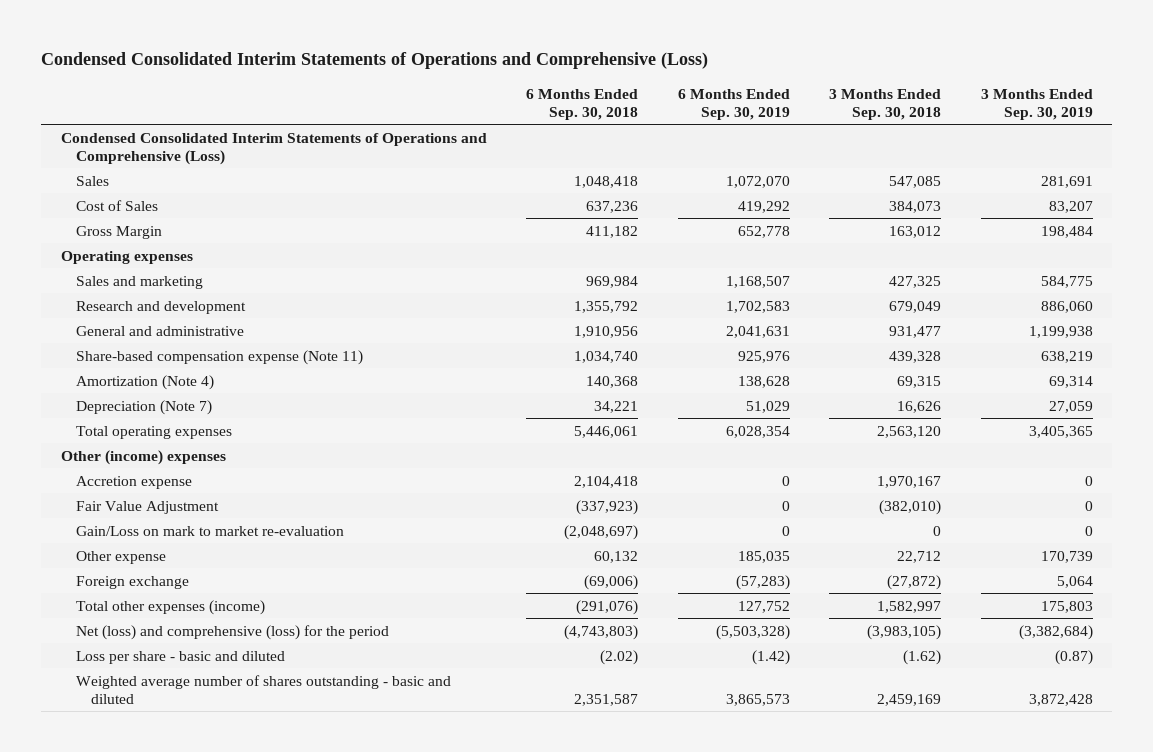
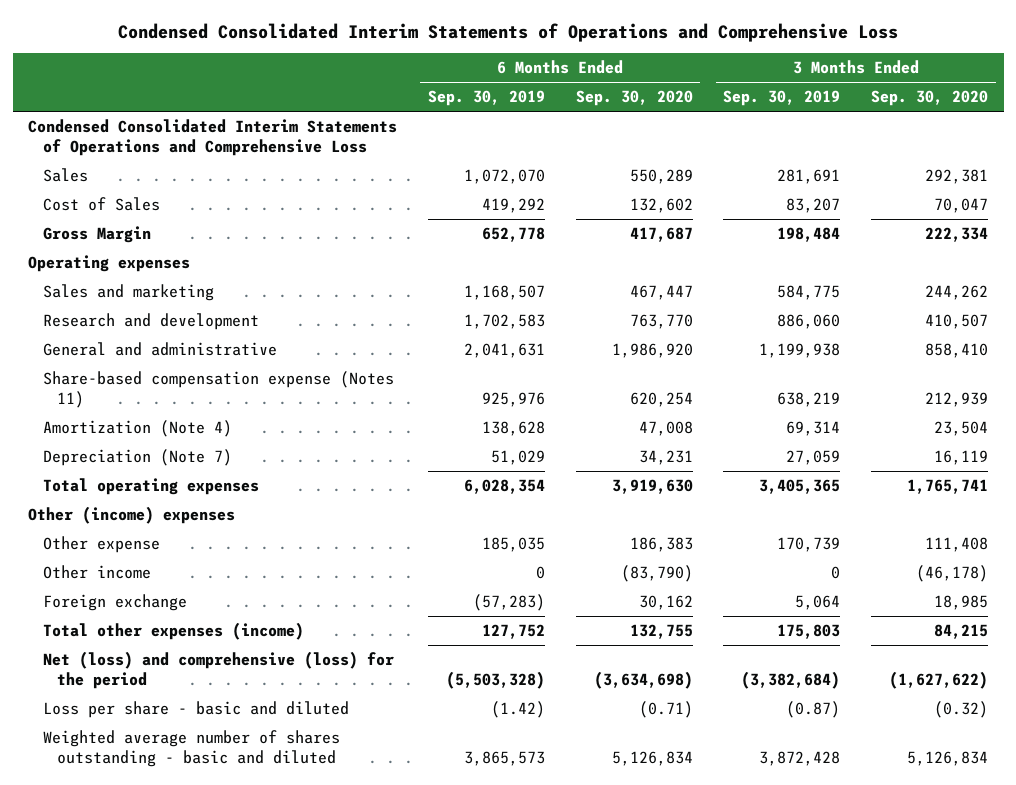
[41,52,709,70] Condensed Consolidated Interim Statements of Operations and Comprehensive (Loss) -> [118,22,899,42] Condensed Consolidated Interim Statements of Operations and Comprehensive Loss
[526,88,639,120] 6 Months Ended Sep. 30, 2018 -> none
[829,88,942,120] 3 Months Ended Sep. 30, 2018 -> none
none -> [575,90,693,107] Sep. 30, 2020
none -> [871,90,989,107] Sep. 30, 2020
[60,132,487,165] Condensed Consolidated Interim Statements of Operations and Comprehensive (Loss) -> [28,119,398,157] Condensed Consolidated Interim Statements of Operations and Comprehensive Loss
[76,349,364,365] Share-based compensation expense (Note 11) -> [42,371,394,409] Share-based compensation expense (Notes 11)
[76,475,193,489] Accretion expense -> none
[76,500,220,514] Fair Value Adjustment -> none
[76,525,345,536] Gain/Loss on mark to market re-evaluation -> none
none -> [42,565,151,580] Other income

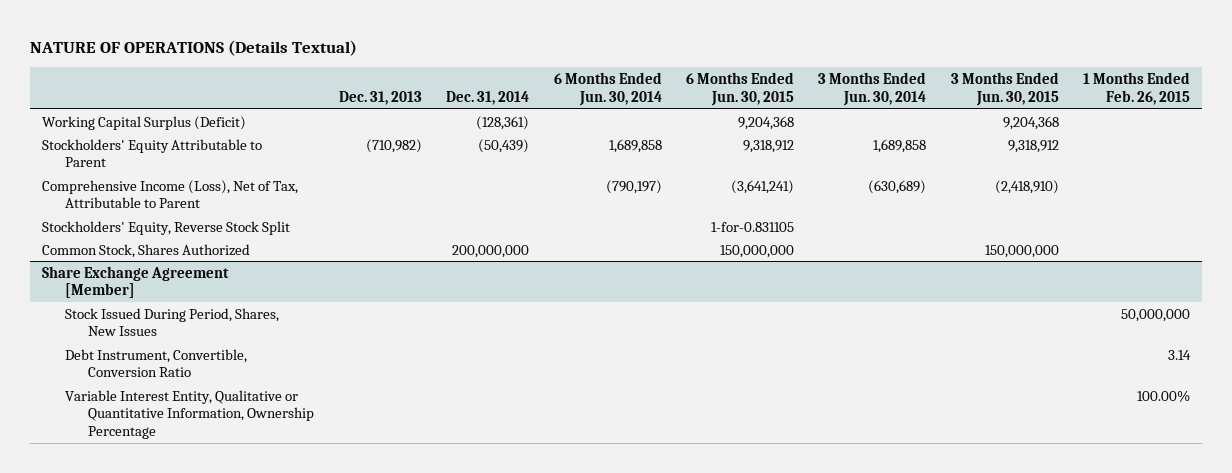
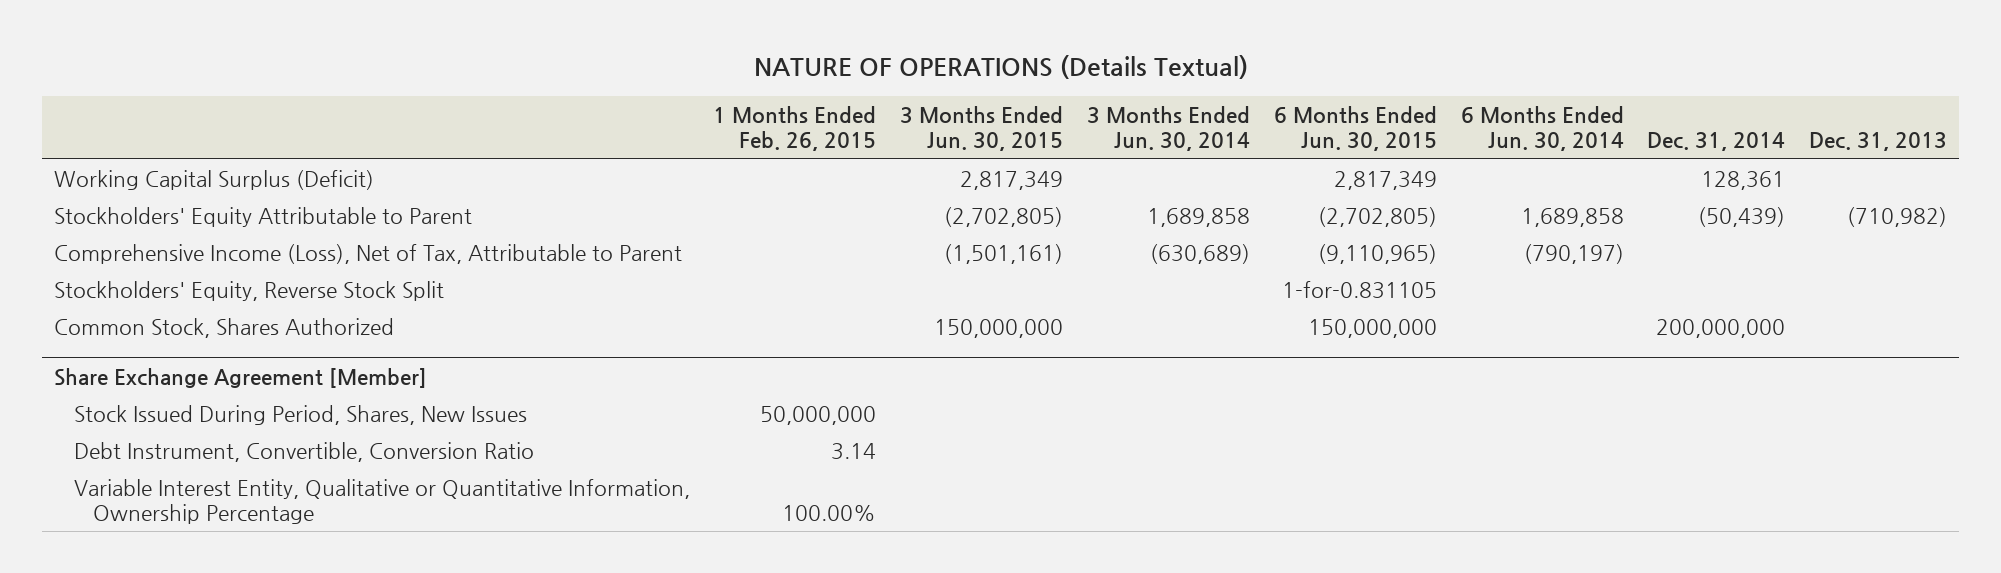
[476,115,530,130] (128,361) -> [1701,171,1786,191] 128,361
[738,115,795,130] 9,204,368 -> [1333,171,1437,191] 2,817,349
[1002,115,1059,130] 9,204,368 -> [960,171,1064,191] 2,817,349
[743,139,795,153] 9,318,912 -> [1317,207,1437,228] (2,702,805)
[1007,139,1059,153] 9,318,912 -> [944,207,1064,228] (2,702,805)
[731,179,795,194] (3,641,241) -> [1317,244,1437,265] (9,110,965)
[994,179,1059,194] (2,418,910) -> [944,244,1064,265] (1,501,161)

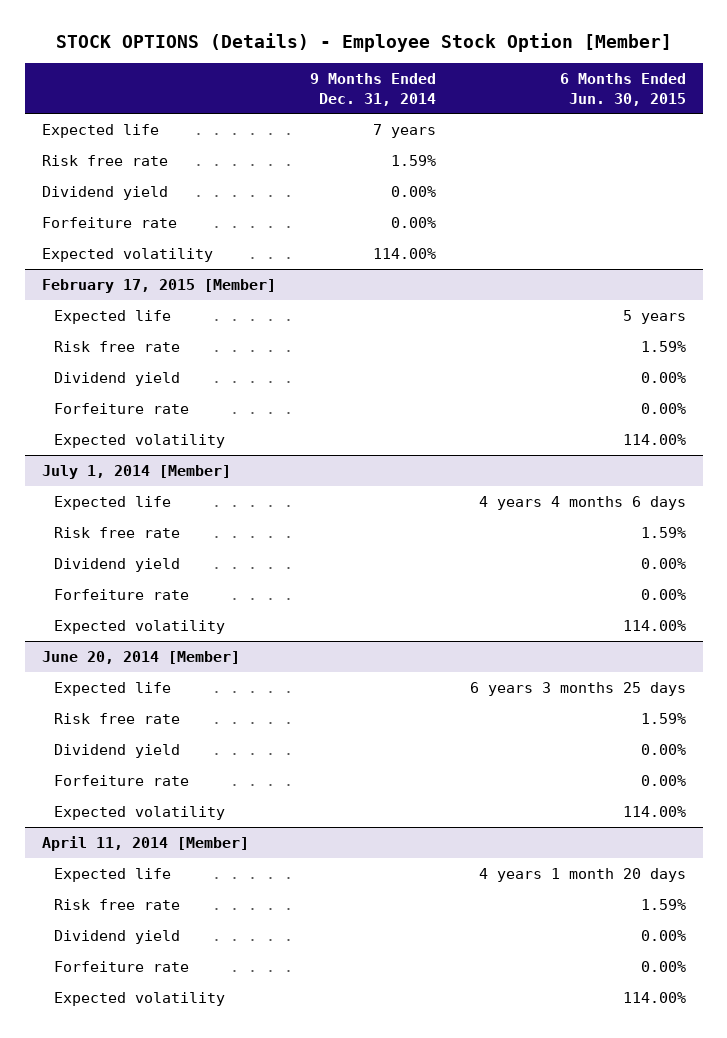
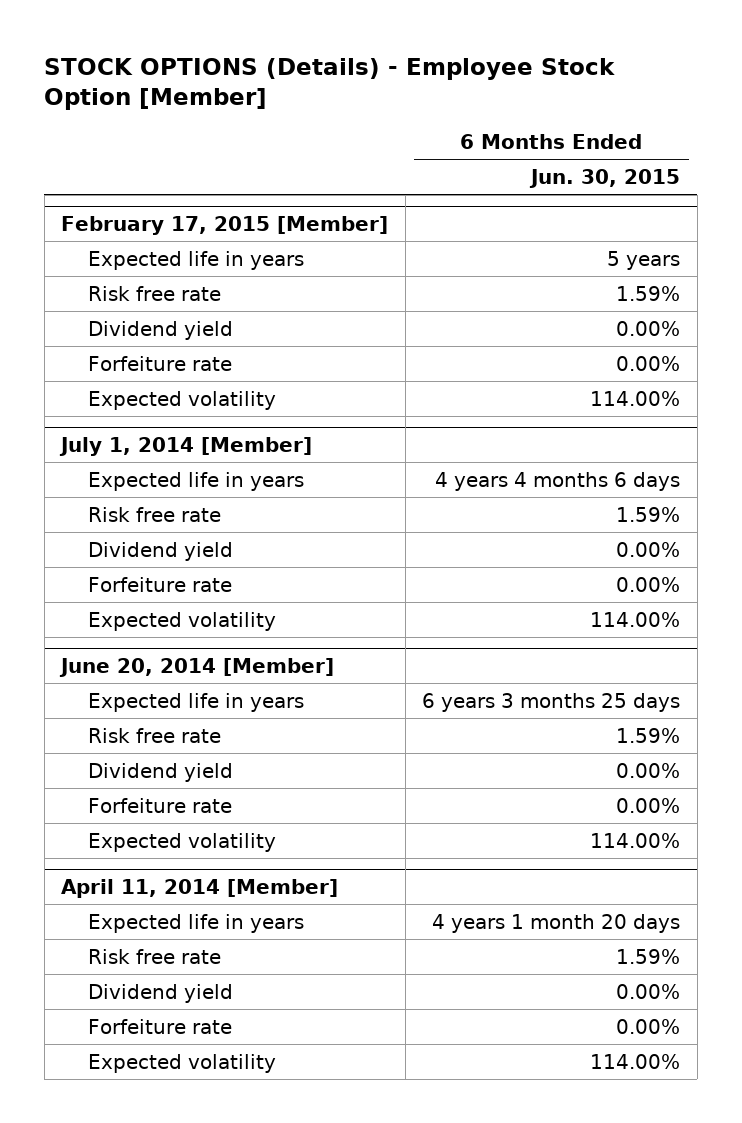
[309,73,436,106] 9 Months Ended Dec. 31, 2014 -> none
[41,123,159,138] Expected life -> none
[41,154,168,166] Risk free rate -> none
[41,185,168,200] Dividend yield -> none
[41,216,177,228] Forfeiture rate -> none
[41,247,213,262] Expected volatility -> none
[54,309,172,324] Expected life -> [88,250,305,270] Expected life in years
[54,495,172,510] Expected life -> [88,471,305,491] Expected life in years
[54,681,172,696] Expected life -> [88,692,305,712] Expected life in years
[54,867,172,882] Expected life -> [88,913,305,933] Expected life in years

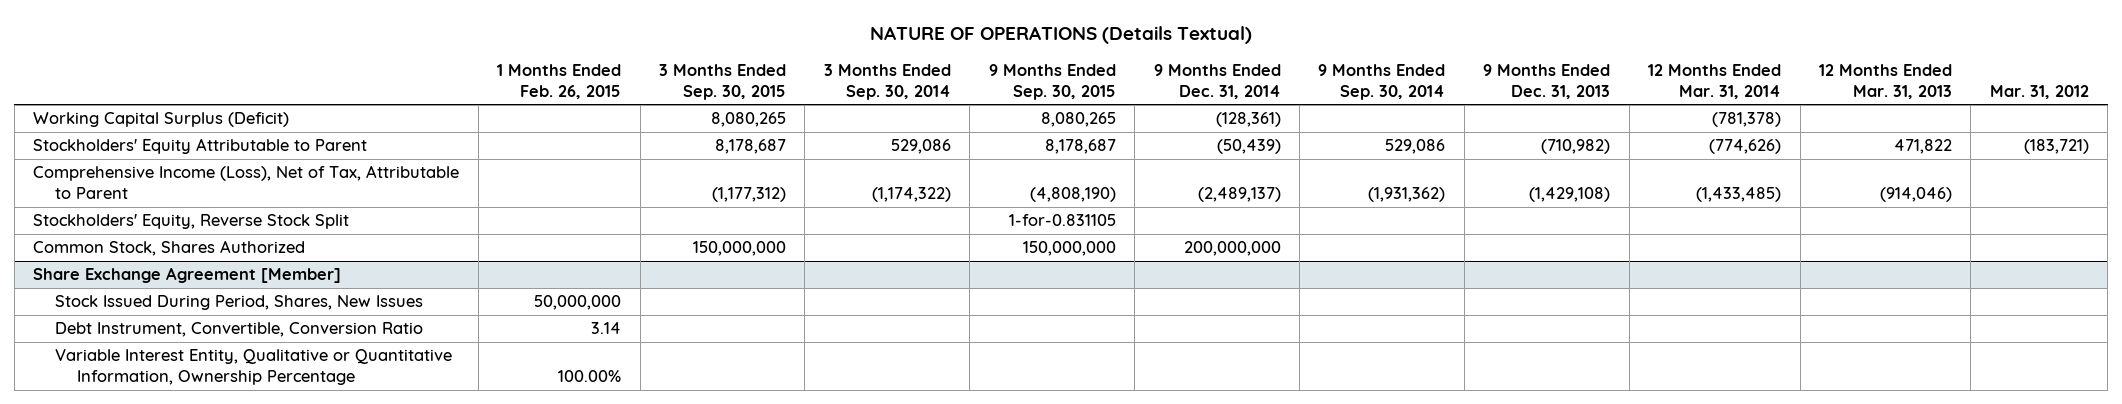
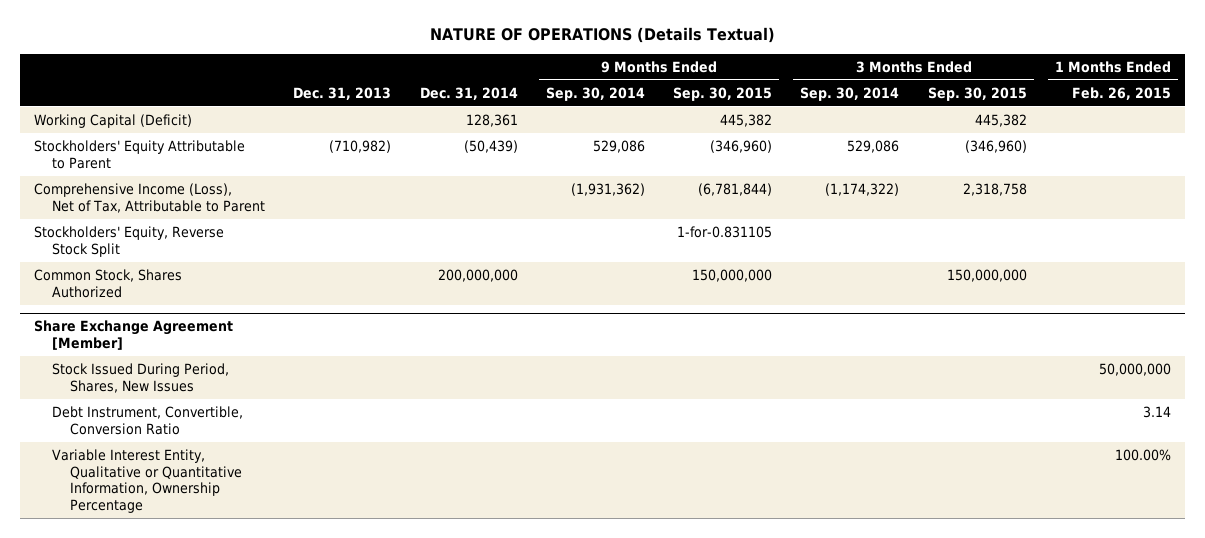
[1153,63,1281,99] 9 Months Ended Dec. 31, 2014 -> none
[1483,63,1611,99] 9 Months Ended Dec. 31, 2013 -> none
[1648,63,1782,99] 12 Months Ended Mar. 31, 2014 -> none
[1819,63,1953,99] 12 Months Ended Mar. 31, 2013 -> none
[1989,84,2089,99] Mar. 31, 2012 -> none
none -> [293,86,392,100] Dec. 31, 2013
none -> [419,86,518,100] Dec. 31, 2014
[33,112,290,128] Working Capital Surplus (Deficit) -> [33,113,192,128] Working Capital (Deficit)
[711,112,787,128] 8,080,265 -> [974,113,1027,127] 445,382
[1040,112,1116,128] 8,080,265 -> [720,113,773,127] 445,382
[715,139,787,155] 8,178,687 -> [964,139,1027,153] (346,960)
[1044,139,1116,155] 8,178,687 -> [710,139,773,153] (346,960)
[712,187,787,203] (1,177,312) -> [962,182,1027,196] 2,318,758
[1029,187,1116,203] (4,808,190) -> [698,182,773,196] (6,781,844)

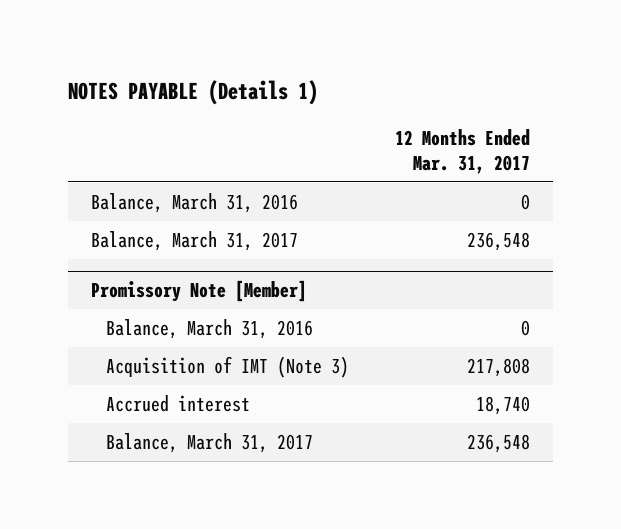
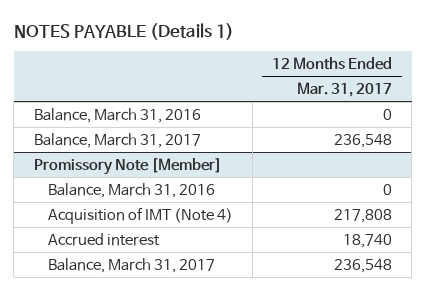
[105,355,349,378] Acquisition of IMT (Note 3) -> [47,206,233,224] Acquisition of IMT (Note 4)

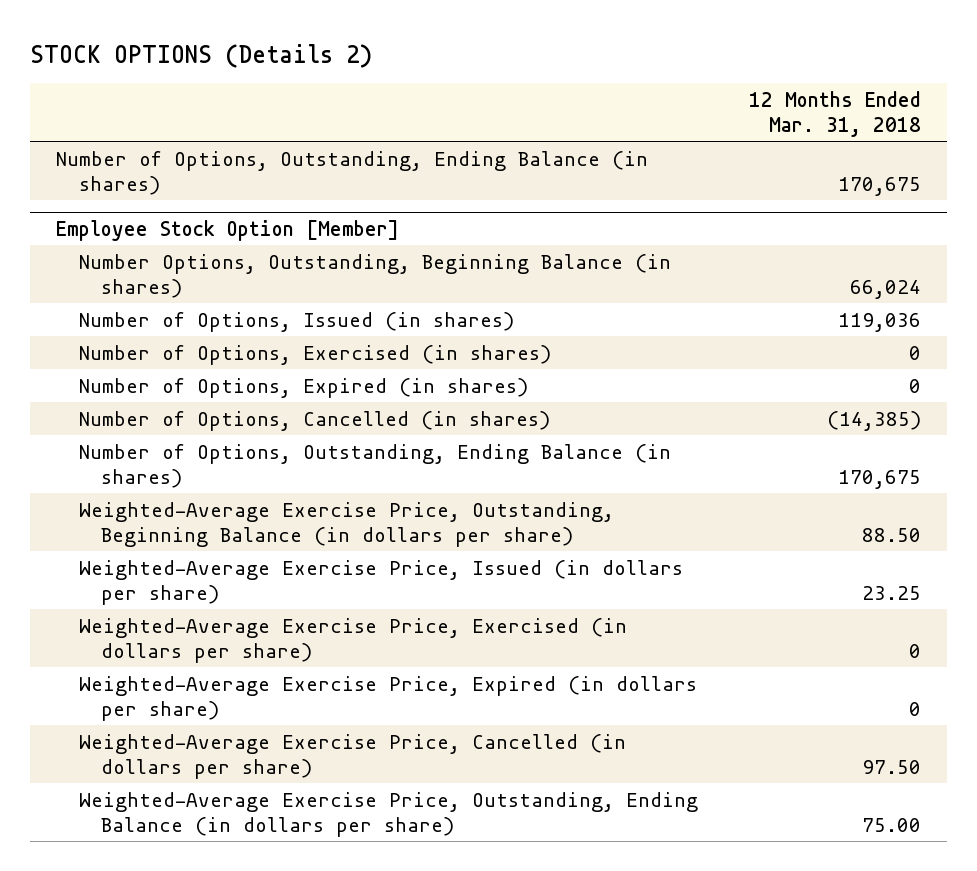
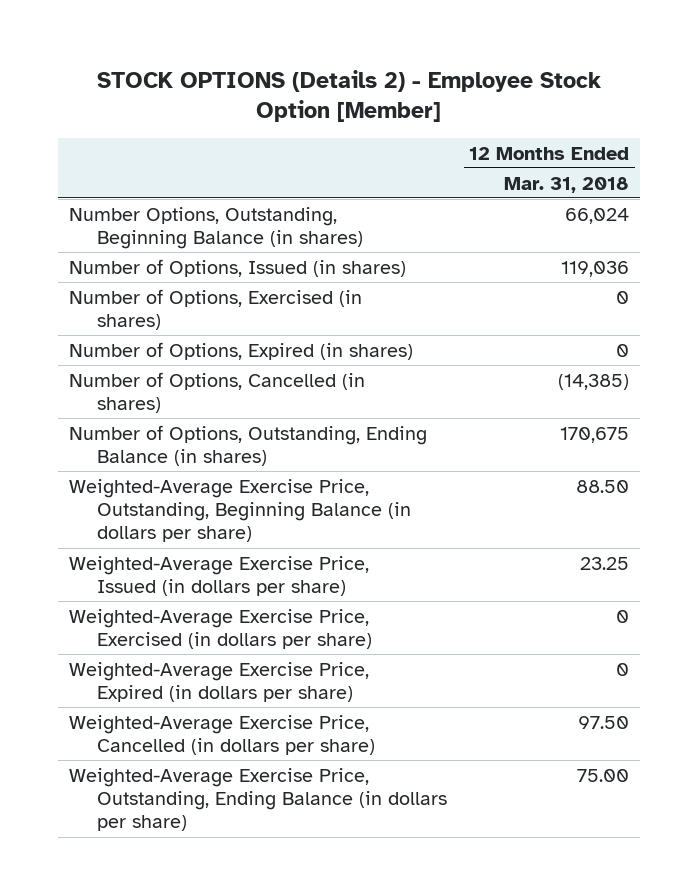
[30,43,373,68] STOCK OPTIONS (Details 2) -> [96,69,601,123] STOCK OPTIONS (Details 2) - Employee Stock Option [Member]
[56,150,649,195] Number of Options, Outstanding, Ending Balance (in shares) -> none
[56,220,400,242] Employee Stock Option [Member] -> none

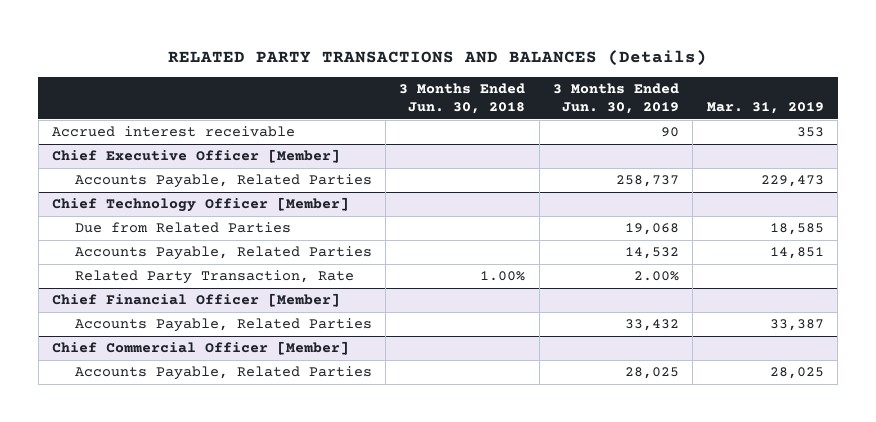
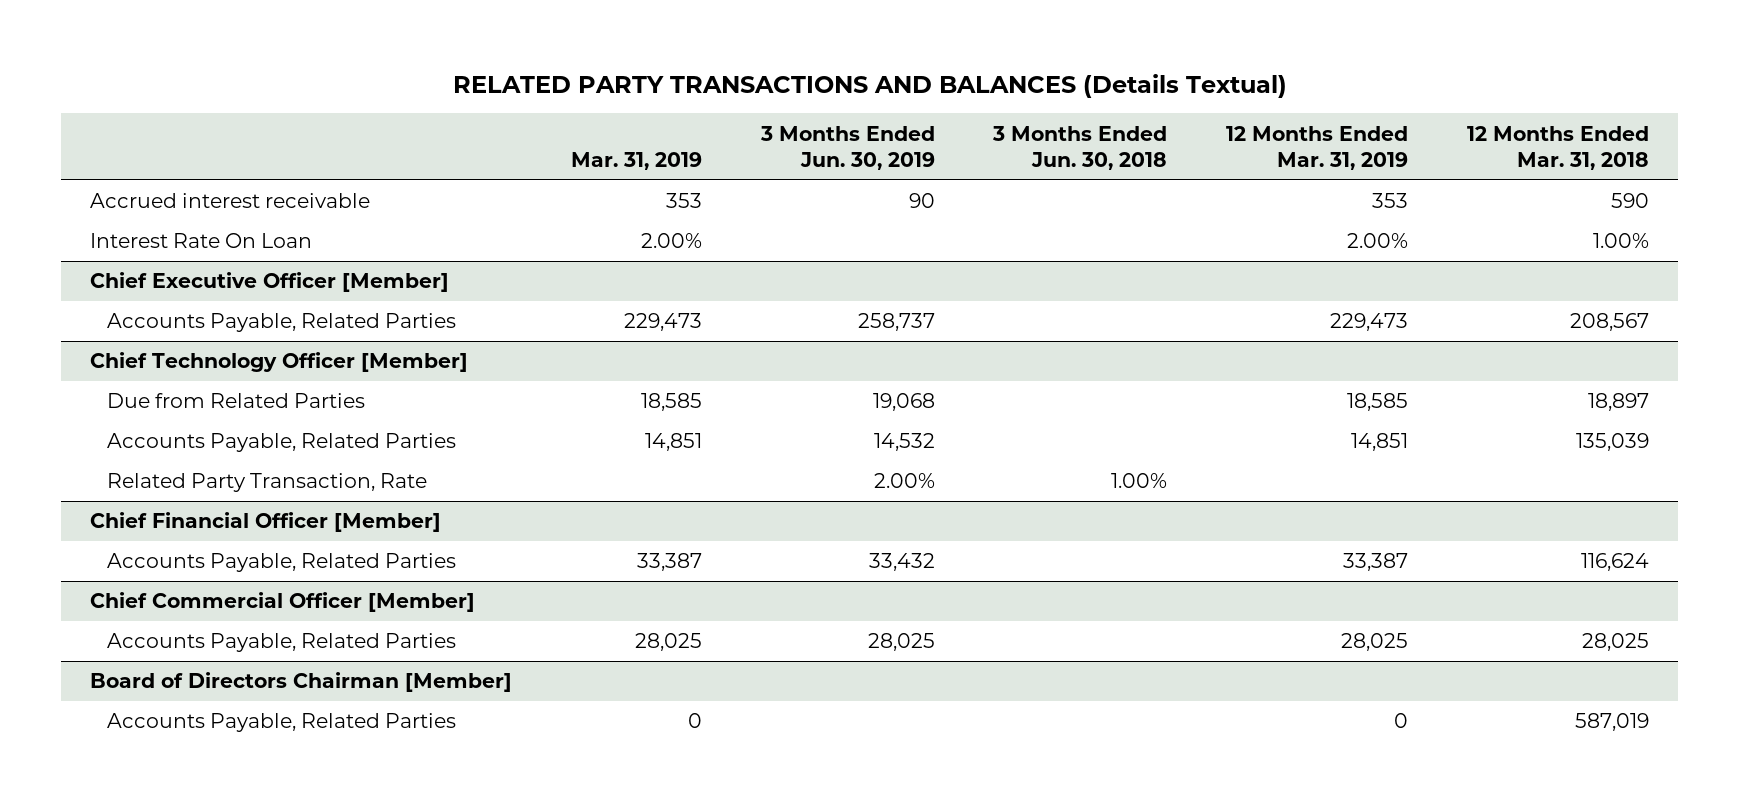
[167,49,707,66] RELATED PARTY TRANSACTIONS AND BALANCES (Details) -> [452,73,1287,98] RELATED PARTY TRANSACTIONS AND BALANCES (Details Textual)
none -> [1226,125,1409,171] 12 Months Ended Mar. 31, 2019
none -> [1466,125,1649,171] 12 Months Ended Mar. 31, 2018
none -> [90,233,313,249] Interest Rate On Loan
none -> [90,672,513,693] Board of Directors Chairman [Member]
none -> [107,713,457,733] Accounts Payable, Related Parties

